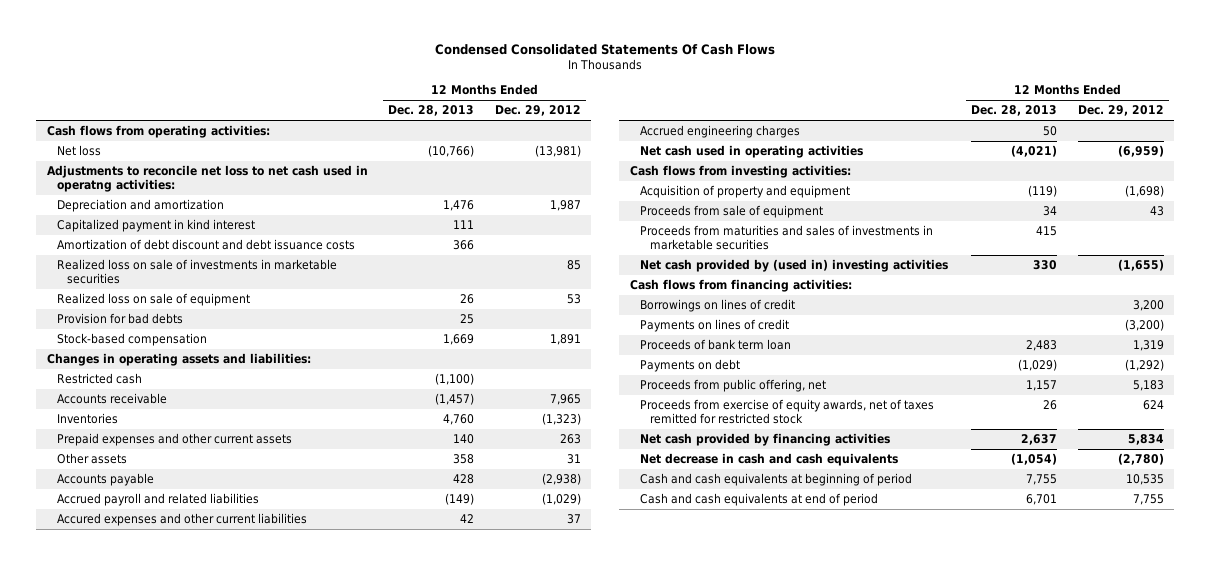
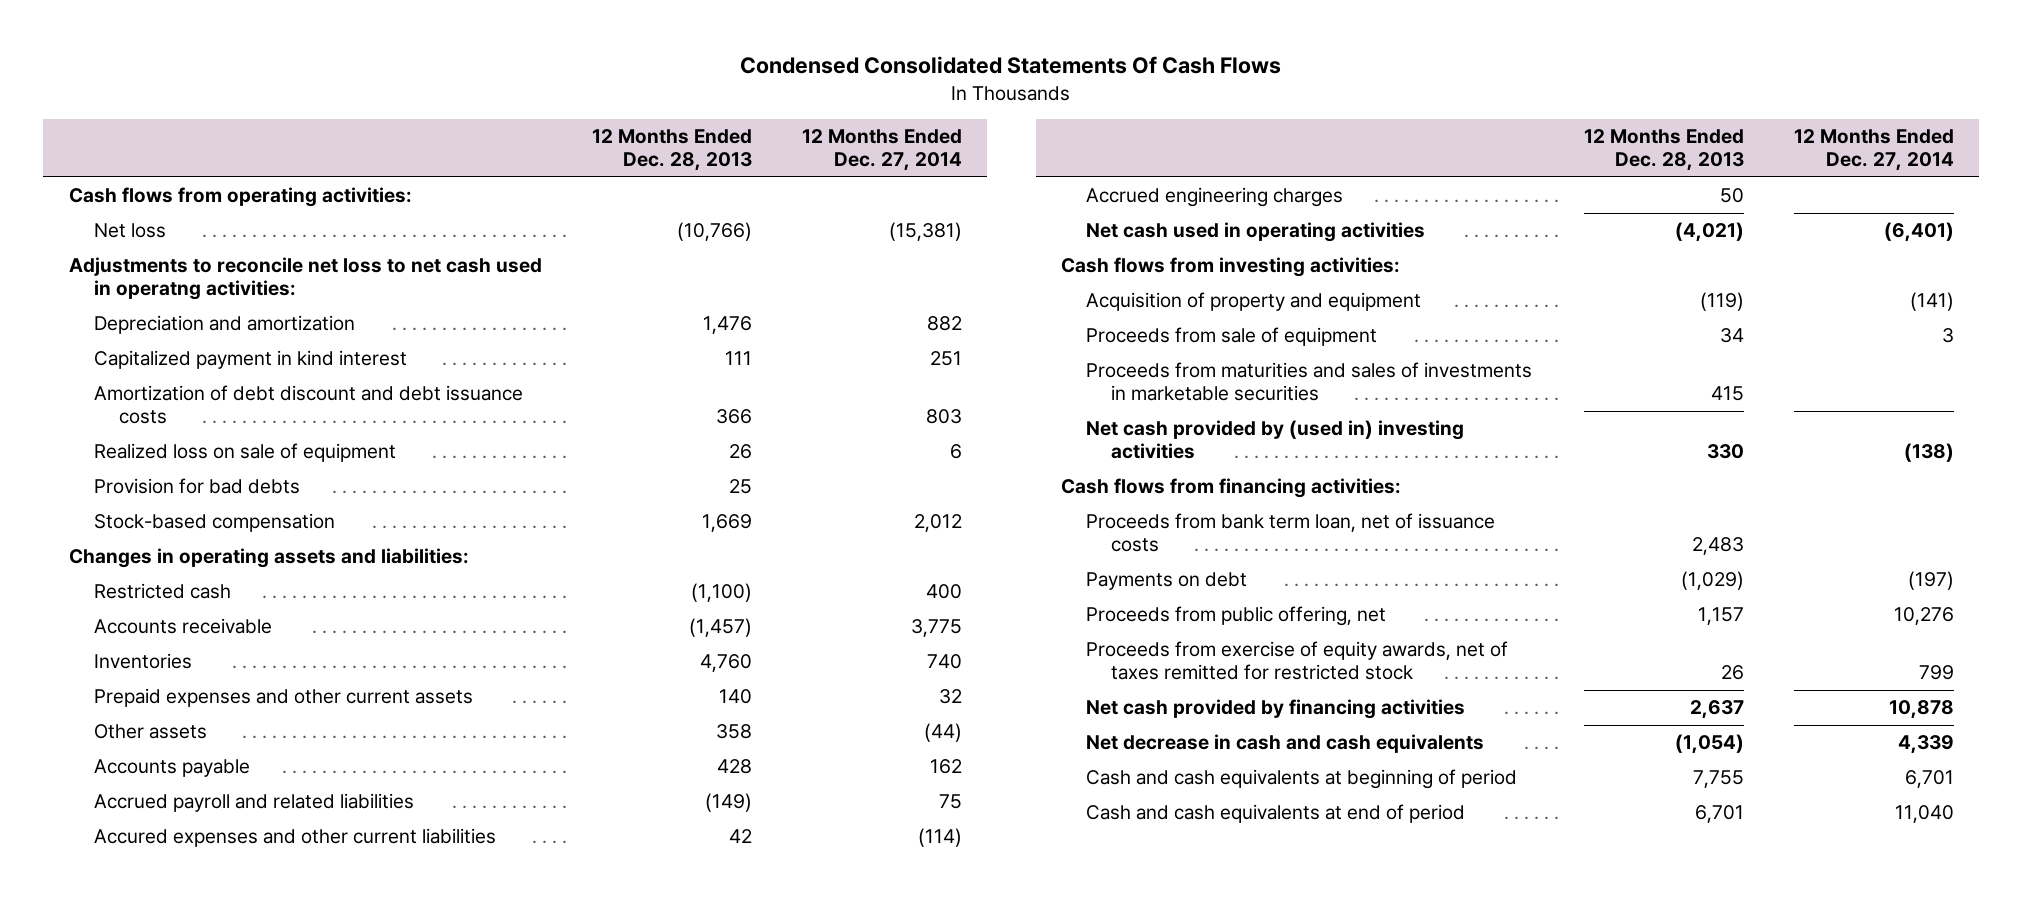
[494,105,581,117] Dec. 29, 2012 -> none
none -> [802,129,963,172] 12 Months Ended Dec. 27, 2014
[56,259,337,284] Realized loss on sale of investments in marketable securities -> none
[639,299,795,313] Borrowings on lines of credit -> none
[639,319,789,333] Payments on lines of credit -> none
[639,339,791,351] Proceeds of bank term loan -> [1085,513,1495,553] Proceeds from bank term loan, net of issuance costs

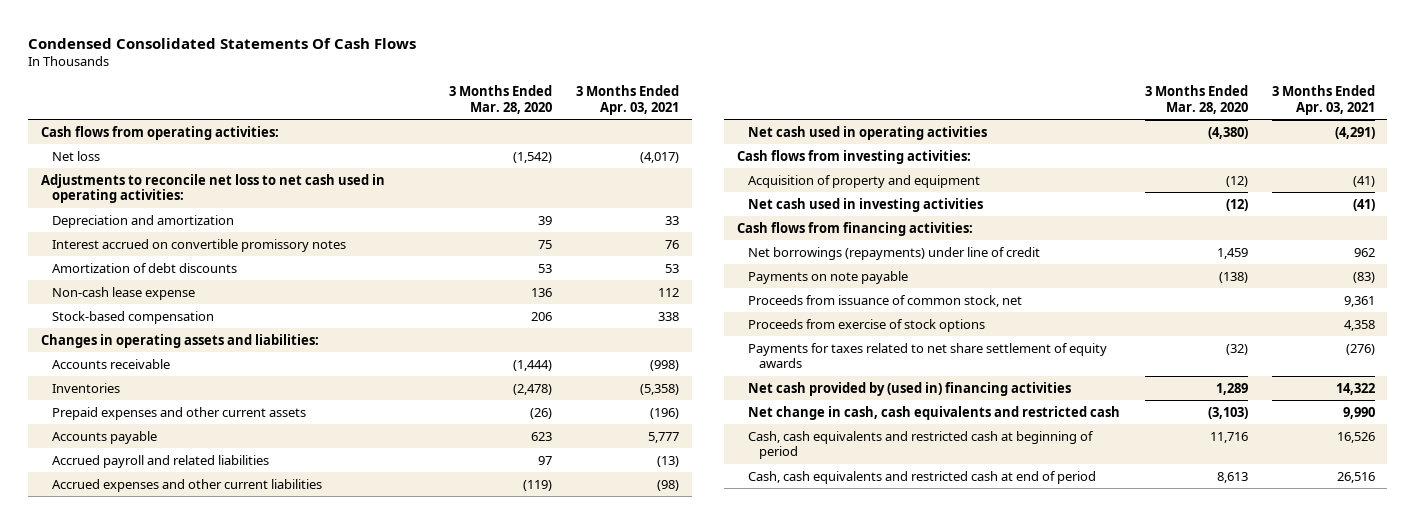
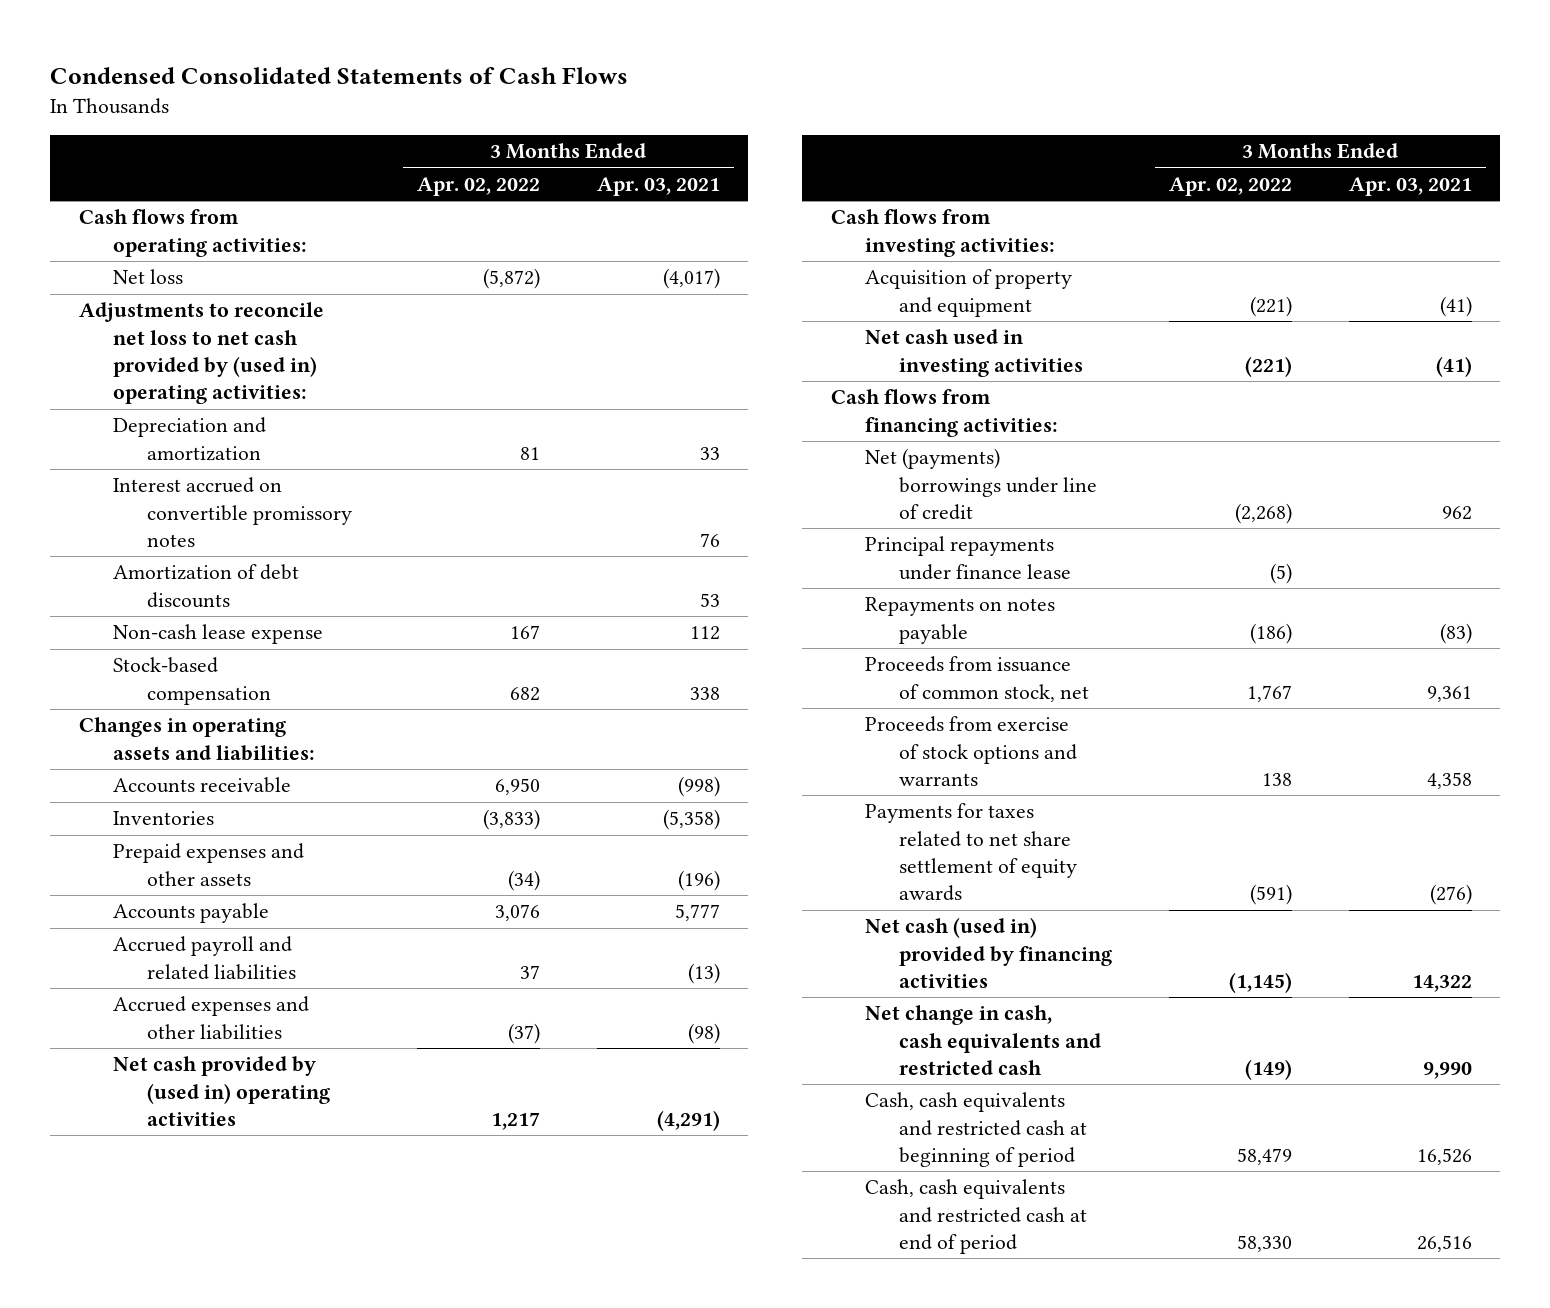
[28,37,417,49] Condensed Consolidated Statements Of Cash Flows -> [50,66,629,84] Condensed Consolidated Statements of Cash Flows
[448,85,552,115] 3 Months Ended Mar. 28, 2020 -> none
none -> [417,177,541,197] Apr. 02, 2022
[40,173,385,204] Adjustments to reconcile net loss to net cash used in operating activities: -> [78,302,324,405] Adjustments to reconcile net loss to net cash provided by (used in) operating activities:
[51,406,306,420] Prepaid expenses and other current assets -> [113,843,305,886] Prepaid expenses and other assets
[51,478,322,492] Accrued expenses and other current liabilities -> [113,996,310,1040] Accrued expenses and other liabilities
[747,125,987,140] Net cash used in operating activities -> [113,1056,331,1126] Net cash provided by (used in) operating activities
[747,246,1040,260] Net borrowings (repayments) under line of credit -> [864,448,1098,520] Net (payments) borrowings under line of credit
none -> [864,536,1072,580] Principal repayments under finance lease
[747,270,908,284] Payments on note payable -> [864,597,1055,644] Repayments on notes payable
[747,318,985,332] Proceeds from exercise of stock options -> [864,716,1078,786] Proceeds from exercise of stock options and warrants
[747,381,1071,396] Net cash provided by (used in) financing activities -> [864,917,1113,988] Net cash (used in) provided by financing activities

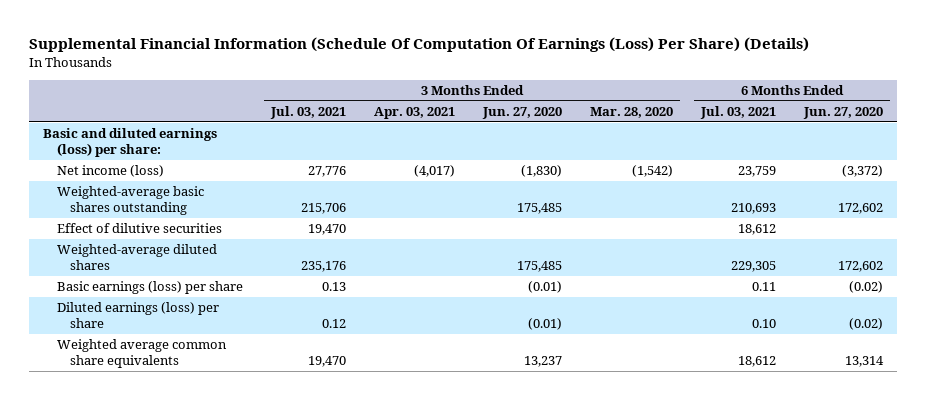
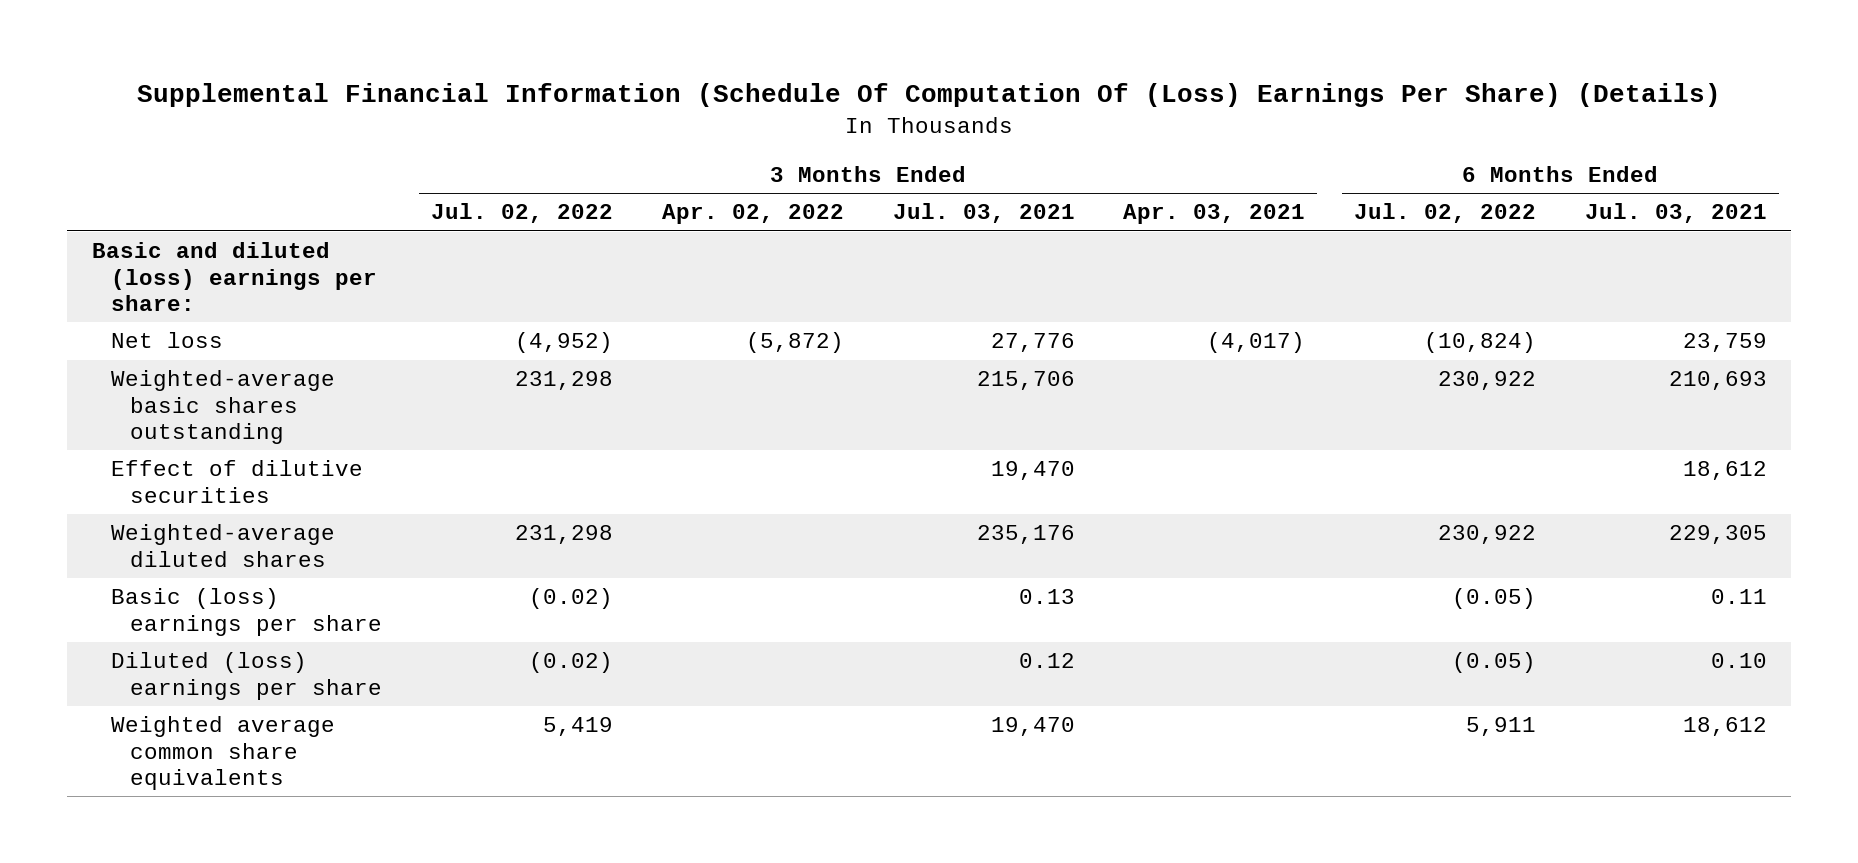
[29,37,810,53] Supplemental Financial Information (Schedule Of Computation Of Earnings (Loss) Per Share) (Details) -> [137,83,1722,108] Supplemental Financial Information (Schedule Of Computation Of (Loss) Earnings Per Share) (Details)
[481,107,562,120] Jun. 27, 2020 -> none
[589,107,673,119] Mar. 28, 2020 -> none
[802,107,883,120] Jun. 27, 2020 -> none
none -> [430,203,613,224] Jul. 02, 2022
none -> [661,204,844,225] Apr. 02, 2022
none -> [1354,203,1537,224] Jul. 02, 2022
[43,128,218,158] Basic and diluted earnings (loss) per share: -> [91,242,377,311] Basic and diluted (loss) earnings per share:
[56,165,164,178] Net income (loss) -> [110,332,223,349] Net loss
[56,281,243,295] Basic earnings (loss) per share -> [110,588,383,636] Basic (loss) earnings per share
[56,302,219,329] Diluted earnings (loss) per share -> [110,652,383,700] Diluted (loss) earnings per share

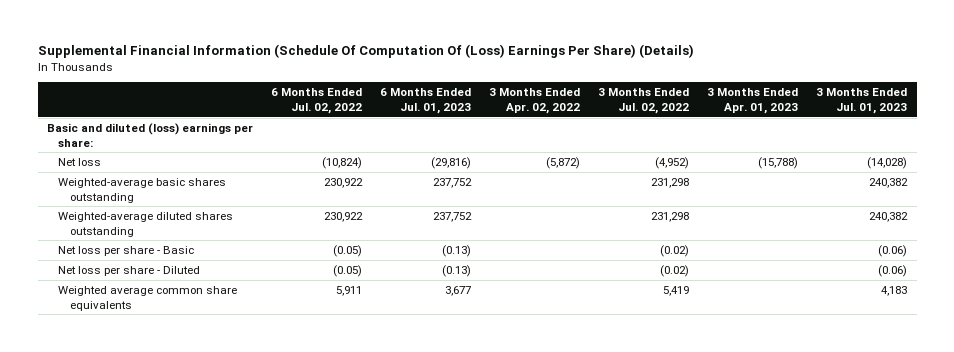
[892,203,1075,224] Jul. 03, 2021 -> none
[1123,204,1306,225] Apr. 03, 2021 -> none
[1584,203,1767,224] Jul. 03, 2021 -> none
none -> [379,88,471,114] 6 Months Ended Jul. 01, 2023
none -> [707,88,799,114] 3 Months Ended Apr. 01, 2023
none -> [816,88,908,114] 3 Months Ended Jul. 01, 2023
[110,460,363,503] Effect of dilutive securities -> none
[110,524,335,567] Weighted-average diluted shares -> [58,212,234,237] Weighted-average diluted shares outstanding
[110,588,383,636] Basic (loss) earnings per share -> [58,246,195,257] Net loss per share - Basic
[110,652,383,700] Diluted (loss) earnings per share -> [58,266,201,277] Net loss per share - Diluted

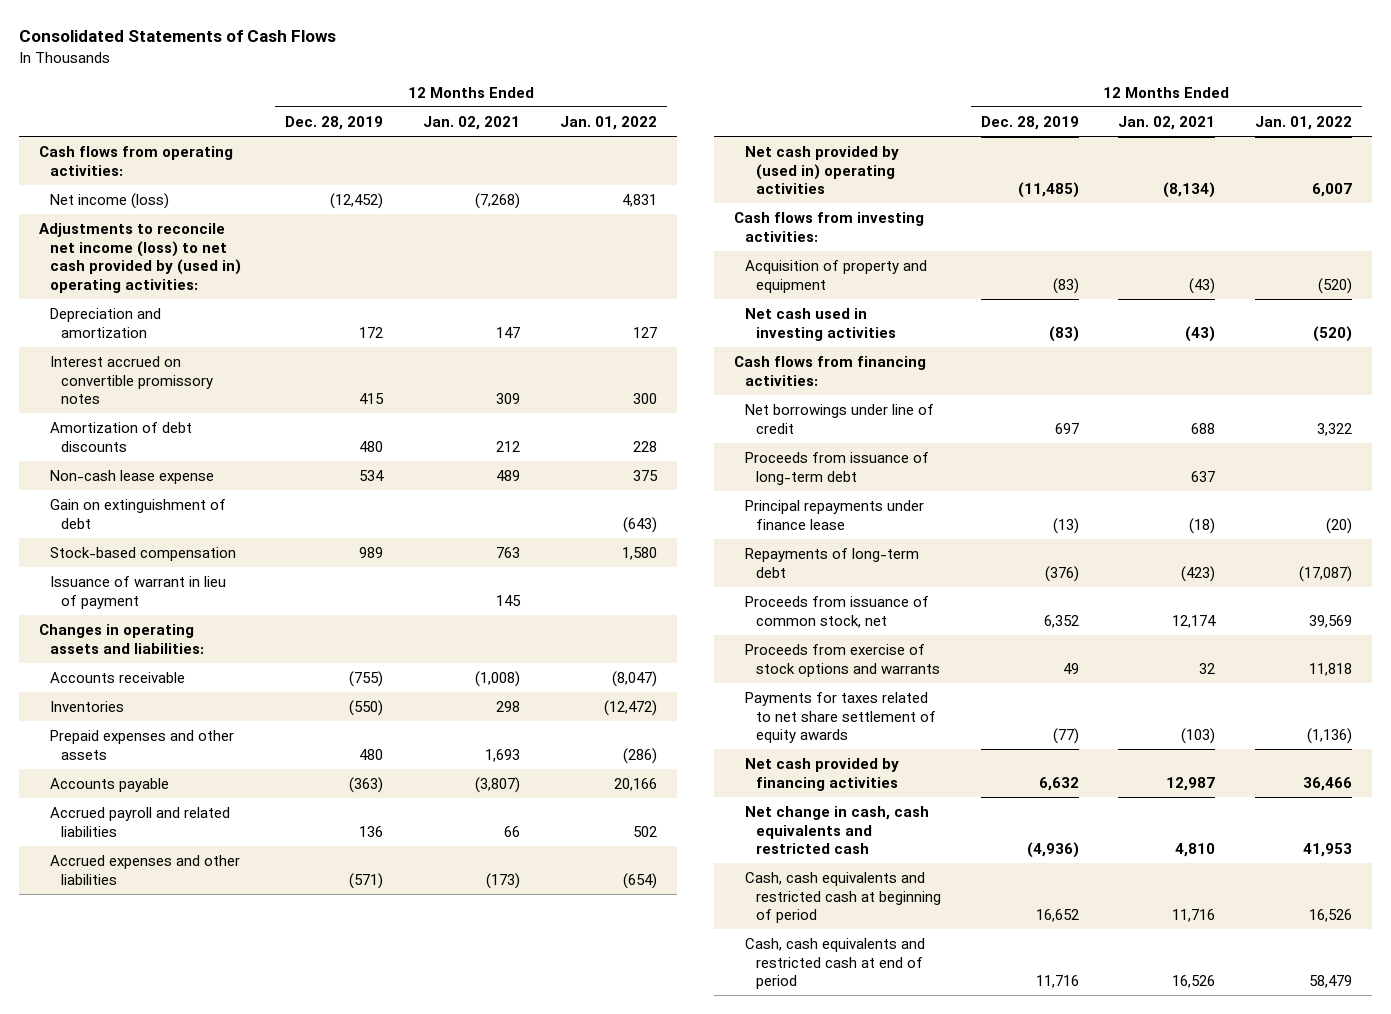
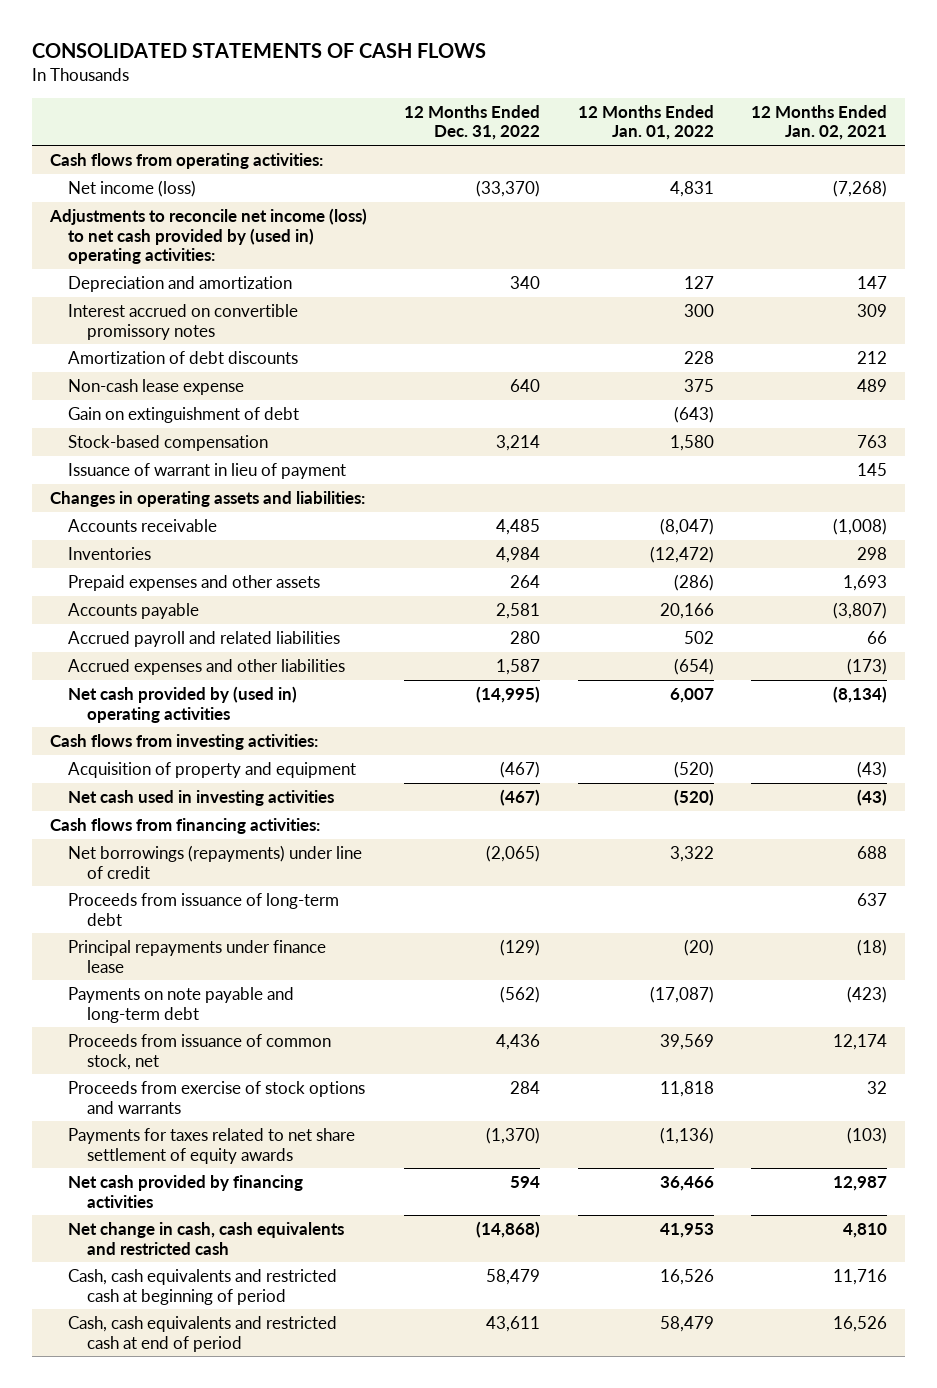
[19,30,337,43] Consolidated Statements of Cash Flows -> [31,43,486,59] CONSOLIDATED STATEMENTS OF CASH FLOWS
[285,115,384,130] Dec. 28, 2019 -> none
none -> [404,104,541,141] 12 Months Ended Dec. 31, 2022
[744,404,934,434] Net borrowings under line of credit -> [68,844,363,879] Net borrowings (repayments) under line of credit
[744,548,919,578] Repayments of long-term debt -> [68,986,295,1023] Payments on note payable and long-term debt

